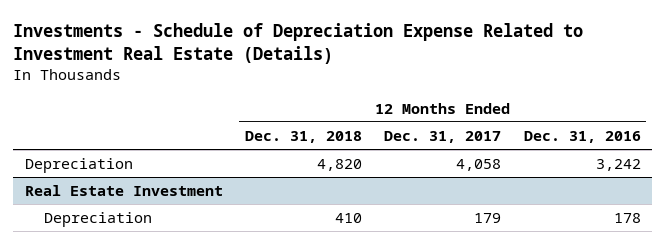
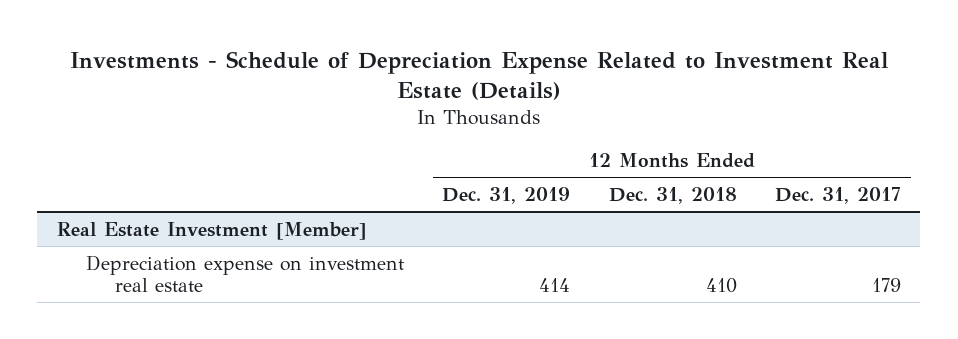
[523,130,641,143] Dec. 31, 2016 -> none
none -> [442,186,571,204] Dec. 31, 2019
[24,157,133,173] Depreciation -> none
[24,184,223,196] Real Estate Investment -> [56,221,367,240] Real Estate Investment [Member]
[44,211,153,227] Depreciation -> [86,254,405,293] Depreciation expense on investment real estate

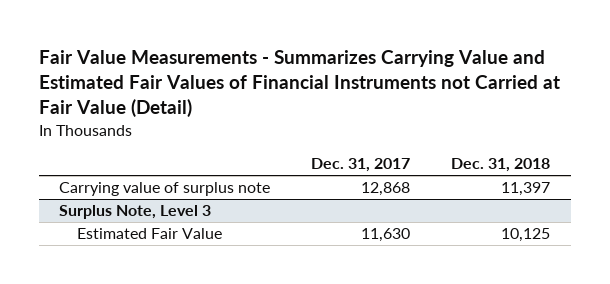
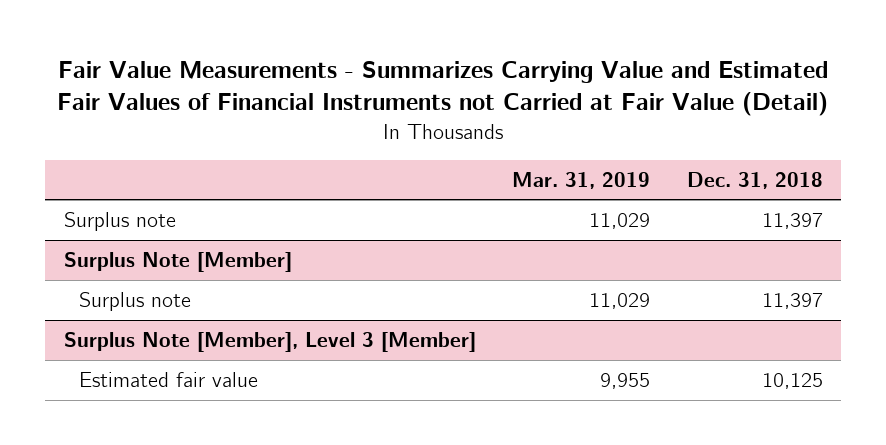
[311,158,411,173] Dec. 31, 2017 -> none
none -> [512,171,651,189] Mar. 31, 2019
[59,182,271,197] Carrying value of surplus note -> [63,212,176,232] Surplus note
none -> [63,252,292,273] Surplus Note [Member]
none -> [78,292,191,312] Surplus note
[59,205,212,220] Surplus Note, Level 3 -> [63,332,476,353] Surplus Note [Member], Level 3 [Member]
[77,228,223,240] Estimated Fair Value -> [78,372,258,388] Estimated fair value

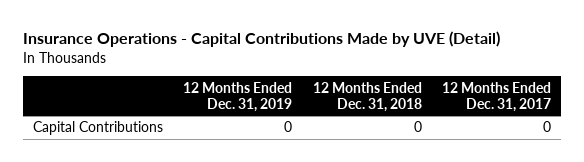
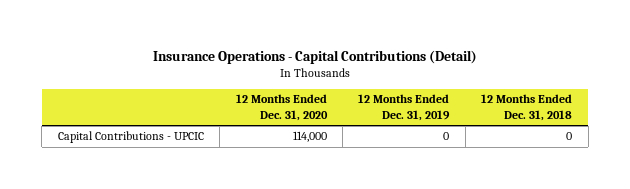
[22,31,500,48] Insurance Operations - Capital Contributions Made by UVE (Detail) -> [152,49,477,64] Insurance Operations - Capital Contributions (Detail)
[442,81,552,112] 12 Months Ended Dec. 31, 2017 -> none
none -> [235,94,328,121] 12 Months Ended Dec. 31, 2020
[32,121,163,136] Capital Contributions -> [57,131,204,144] Capital Contributions - UPCIC

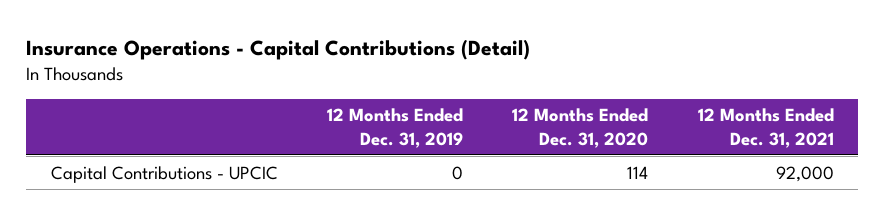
[481,94,573,121] 12 Months Ended Dec. 31, 2018 -> none
none -> [697,108,834,148] 12 Months Ended Dec. 31, 2021
[292,131,327,143] 114,000 -> [627,165,649,179] 114

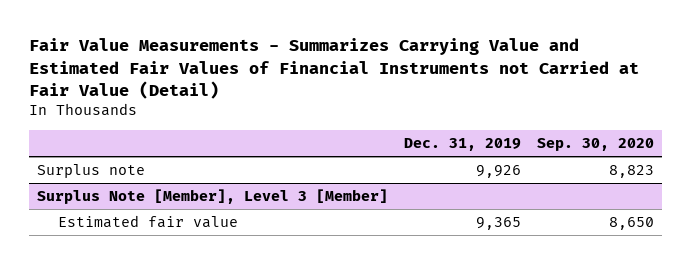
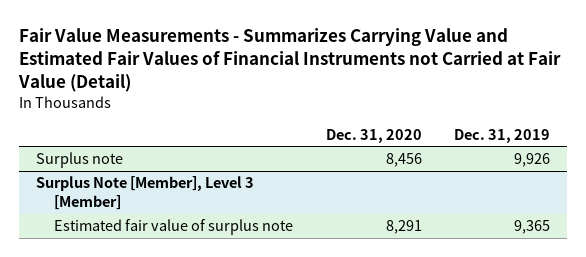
[536,138,654,152] Sep. 30, 2020 -> none
none -> [325,128,422,143] Dec. 31, 2020
[57,215,238,229] Estimated fair value -> [54,219,294,236] Estimated fair value of surplus note

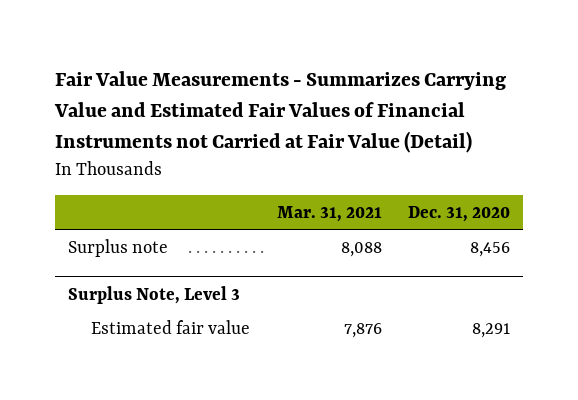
[454,128,551,143] Dec. 31, 2019 -> none
none -> [276,205,382,222] Mar. 31, 2021
[35,176,254,211] Surplus Note [Member], Level 3 [Member] -> [68,285,241,304] Surplus Note, Level 3
[54,219,294,236] Estimated fair value of surplus note -> [91,319,251,334] Estimated fair value

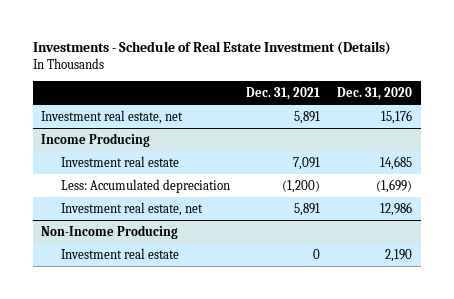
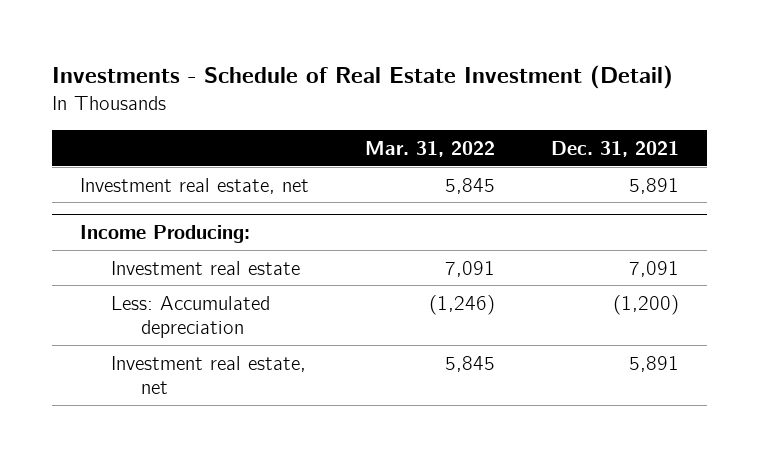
[32,40,391,55] Investments - Schedule of Real Estate Investment (Details) -> [52,65,674,90] Investments - Schedule of Real Estate Investment (Detail)
[337,86,413,100] Dec. 31, 2020 -> none
none -> [364,141,495,158] Mar. 31, 2022
[41,132,151,147] Income Producing -> [80,225,251,244] Income Producing:
[41,224,179,239] Non-Income Producing -> none
[60,247,179,259] Investment real estate -> none

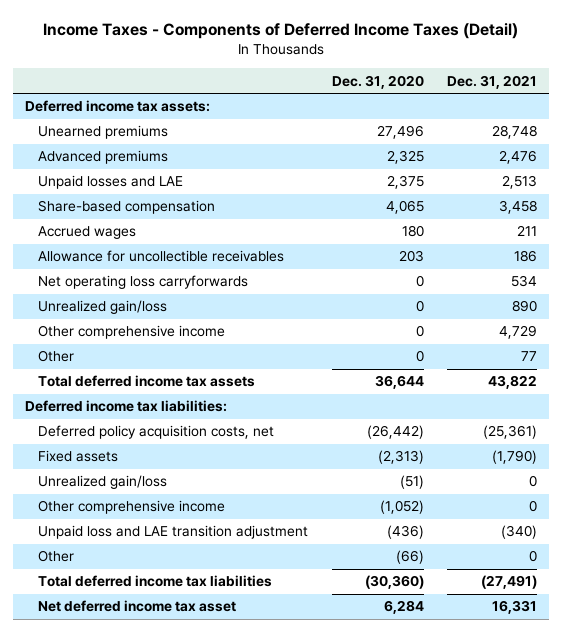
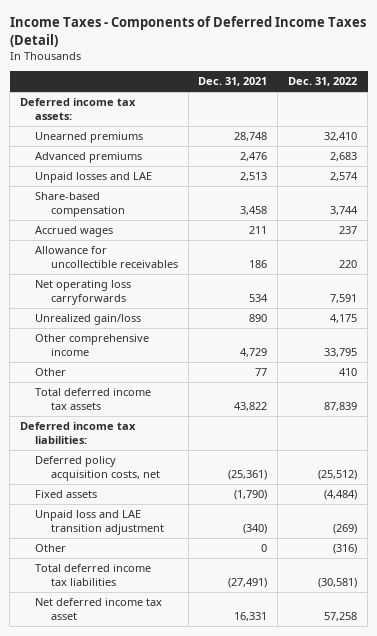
[331,74,424,89] Dec. 31, 2020 -> none
none -> [288,77,358,87] Dec. 31, 2022
[38,475,168,490] Unrealized gain/loss -> none
[38,500,226,515] Other comprehensive income -> none

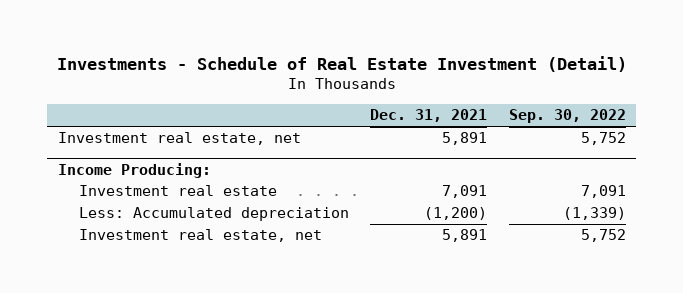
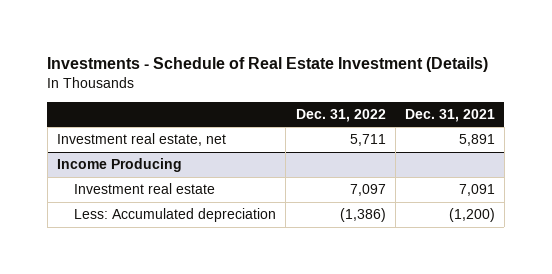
[56,55,627,72] Investments - Schedule of Real Estate Investment (Detail) -> [47,56,489,72] Investments - Schedule of Real Estate Investment (Details)
[508,109,626,124] Sep. 30, 2022 -> none
none -> [295,108,386,122] Dec. 31, 2022
[57,162,211,178] Income Producing: -> [56,158,182,173] Income Producing
[78,229,322,243] Investment real estate, net -> none

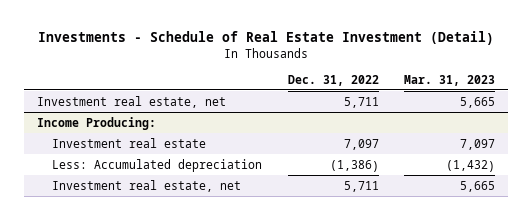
[47,56,489,72] Investments - Schedule of Real Estate Investment (Details) -> [38,31,495,46] Investments - Schedule of Real Estate Investment (Detail)
[404,108,495,122] Dec. 31, 2021 -> none
none -> [404,74,496,86] Mar. 31, 2023
[56,158,182,173] Income Producing -> [37,116,157,130] Income Producing:
none -> [52,179,242,192] Investment real estate, net

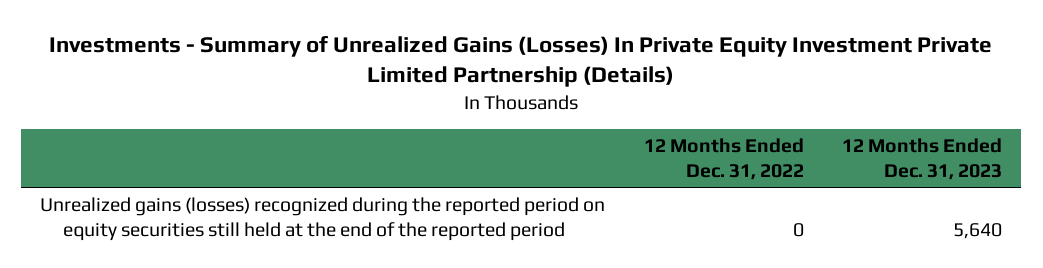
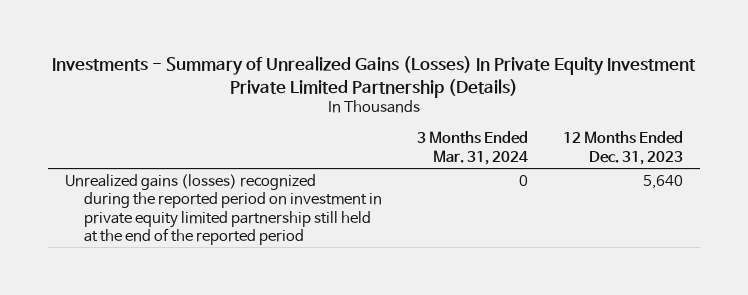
[643,137,804,180] 12 Months Ended Dec. 31, 2022 -> none
none -> [417,131,529,166] 3 Months Ended Mar. 31, 2024
[40,197,606,242] Unrealized gains (losses) recognized during the reported period on equity securities still held at the end of the reported period -> [64,173,383,246] Unrealized gains (losses) recognized during the reported period on investment in private equity limited partnership still held at the end of the reported period

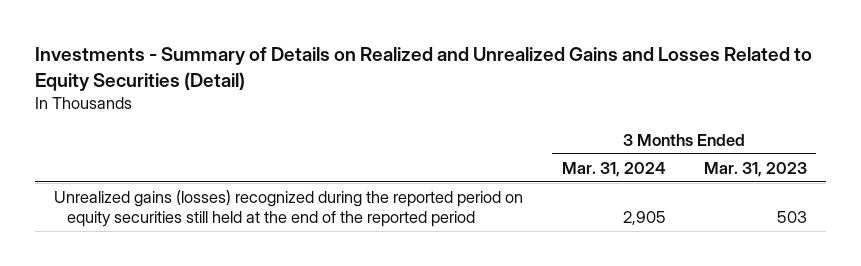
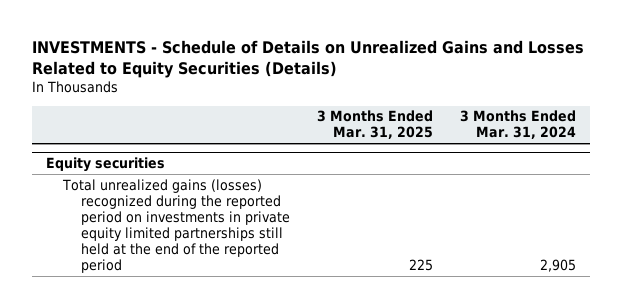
[35,46,813,91] Investments - Summary of Details on Realized and Unrealized Gains and Losses Related to Equity Securities (Detail) -> [32,40,585,79] INVESTMENTS - Schedule of Details on Unrealized Gains and Losses Related to Equity Securities (Details)
[703,161,807,177] Mar. 31, 2023 -> none
none -> [317,110,434,140] 3 Months Ended Mar. 31, 2025
none -> [46,156,166,172] Equity securities
[54,190,524,227] Unrealized gains (losses) recognized during the reported period on equity securities still held at the end of the reported period -> [62,178,290,274] Total unrealized gains (losses) recognized during the reported period on investments in private equity limited partnerships still held at the end of the reported period

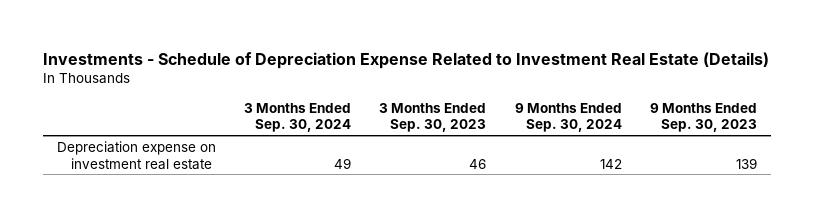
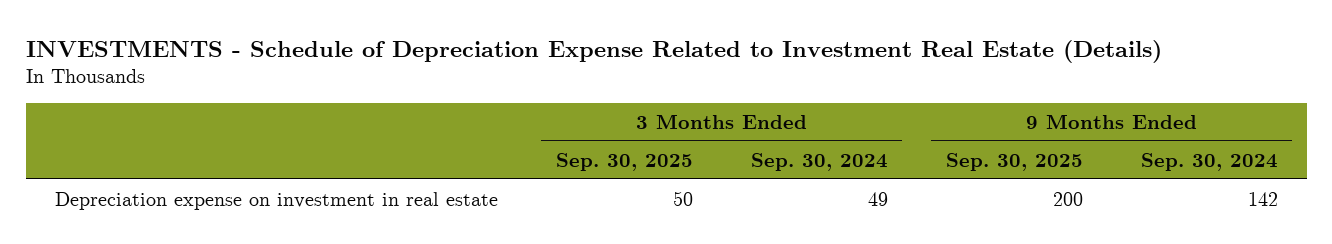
[43,51,770,69] Investments - Schedule of Depreciation Expense Related to Investment Real Estate (Details) -> [25,39,1162,63] INVESTMENTS - Schedule of Depreciation Expense Related to Investment Real Estate (Details)
[379,102,487,133] 3 Months Ended Sep. 30, 2023 -> none
[649,102,757,133] 9 Months Ended Sep. 30, 2023 -> none
none -> [555,152,693,171] Sep. 30, 2025
none -> [945,152,1083,171] Sep. 30, 2025
[57,140,217,170] Depreciation expense on investment real estate -> [54,191,498,210] Depreciation expense on investment in real estate

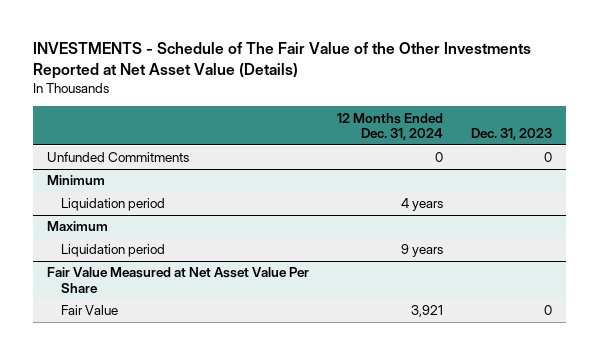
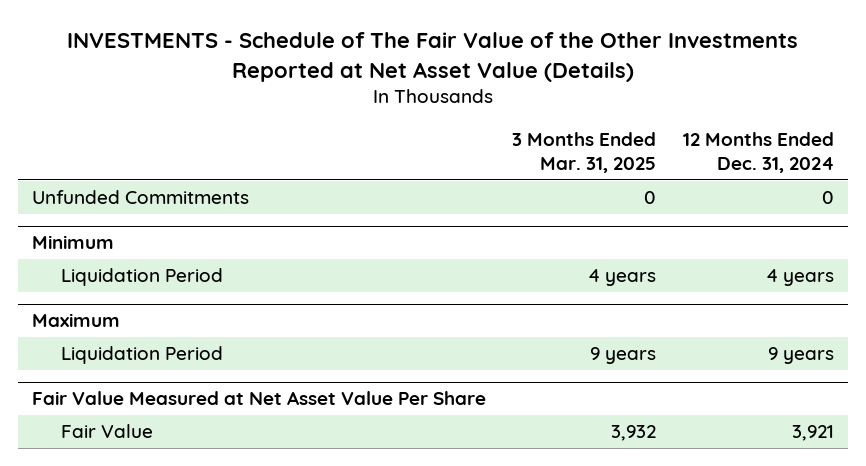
[471,128,553,141] Dec. 31, 2023 -> none
none -> [512,131,657,174] 3 Months Ended Mar. 31, 2025
[61,198,166,212] Liquidation period -> [61,268,224,287] Liquidation Period
[61,244,166,258] Liquidation period -> [61,346,224,365] Liquidation Period

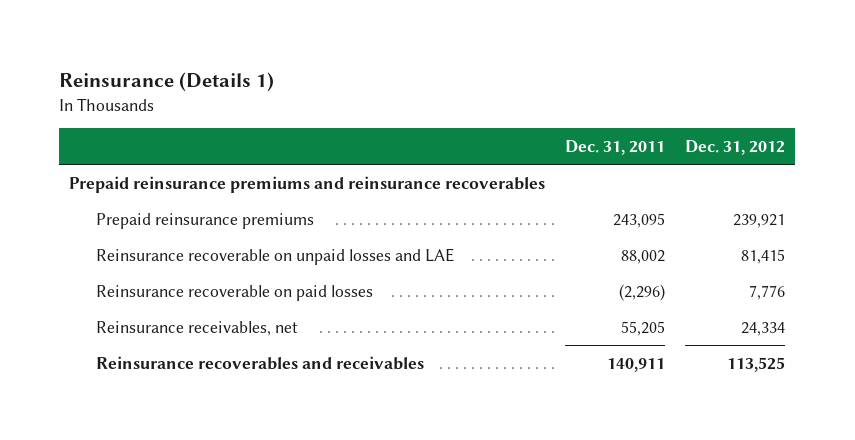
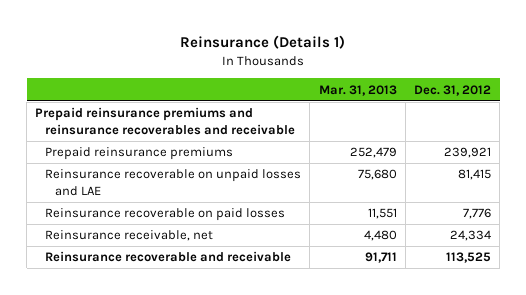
[565,140,666,156] Dec. 31, 2011 -> none
none -> [318,84,397,96] Mar. 31, 2013
[69,175,546,193] Prepaid reinsurance premiums and reinsurance recoverables -> [35,107,296,136] Prepaid reinsurance premiums and reinsurance recoverables and receivable
[95,320,298,336] Reinsurance receivables, net -> [45,230,214,242] Reinsurance receivable, net
[95,355,424,370] Reinsurance recoverables and receivables -> [45,251,292,263] Reinsurance recoverable and receivable

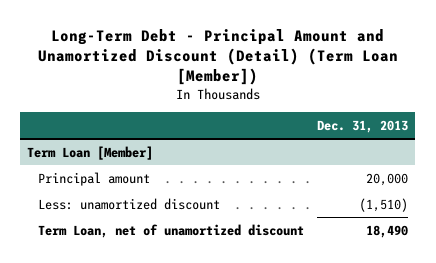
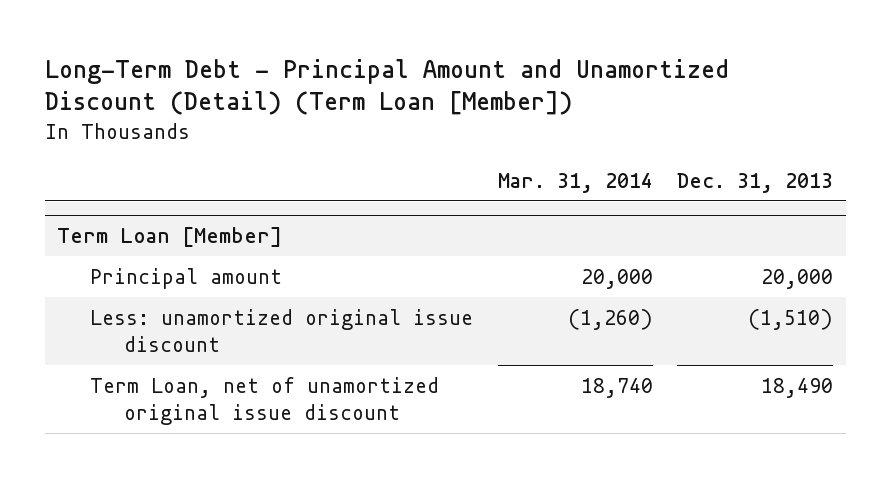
none -> [497,172,653,193] Mar. 31, 2014
[37,197,220,210] Less: unamortized discount -> [90,308,474,352] Less: unamortized original issue discount
[37,223,304,238] Term Loan, net of unamortized discount -> [90,376,440,425] Term Loan, net of unamortized original issue discount

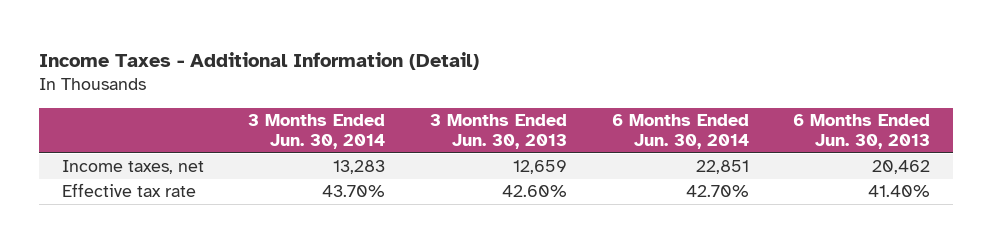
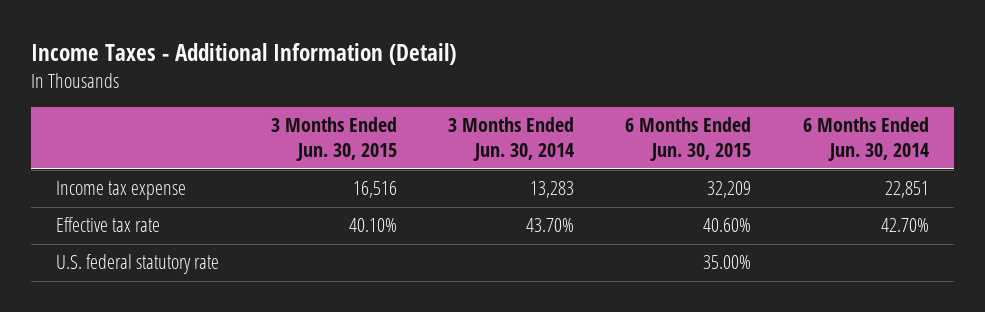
[429,114,567,150] 3 Months Ended Jun. 30, 2013 -> none
[793,114,931,150] 6 Months Ended Jun. 30, 2013 -> none
none -> [270,117,397,162] 3 Months Ended Jun. 30, 2015
none -> [625,117,752,162] 6 Months Ended Jun. 30, 2015
[61,160,204,175] Income taxes, net -> [56,181,187,201] Income tax expense
none -> [56,254,220,275] U.S. federal statutory rate

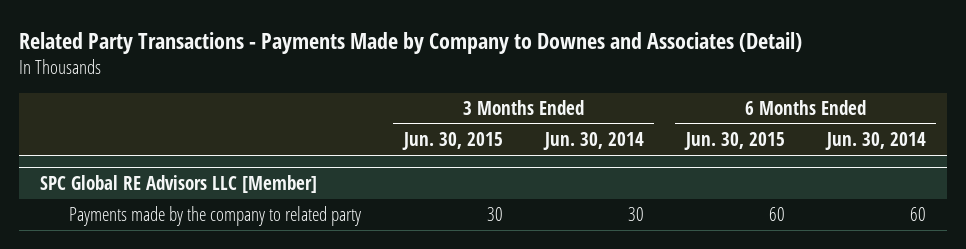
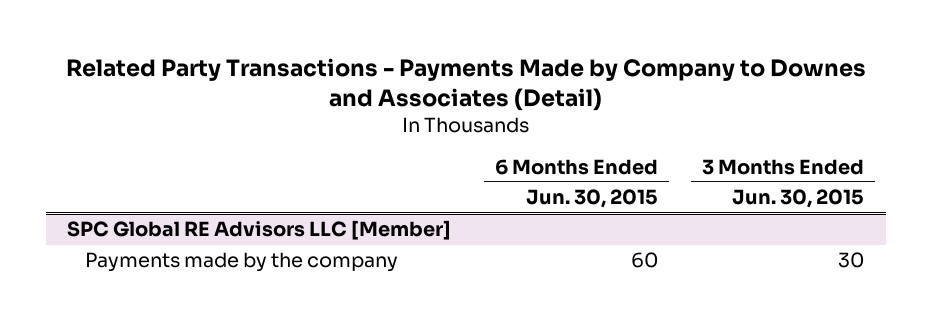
[542,132,644,151] Jun. 30, 2014 -> none
[824,132,926,151] Jun. 30, 2014 -> none
[69,206,362,227] Payments made by the company to related party -> [85,252,399,273] Payments made by the company

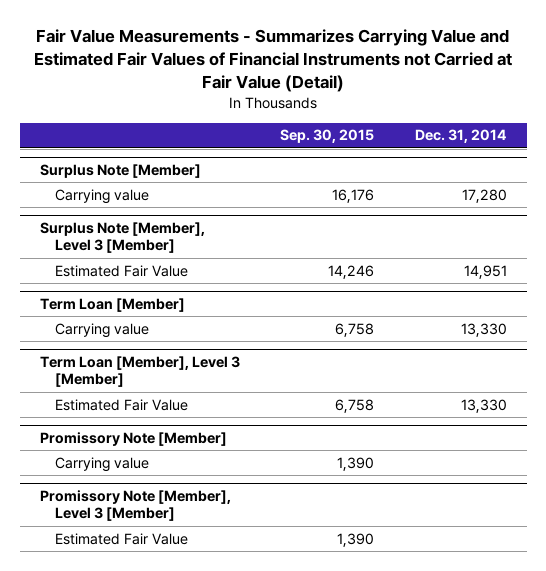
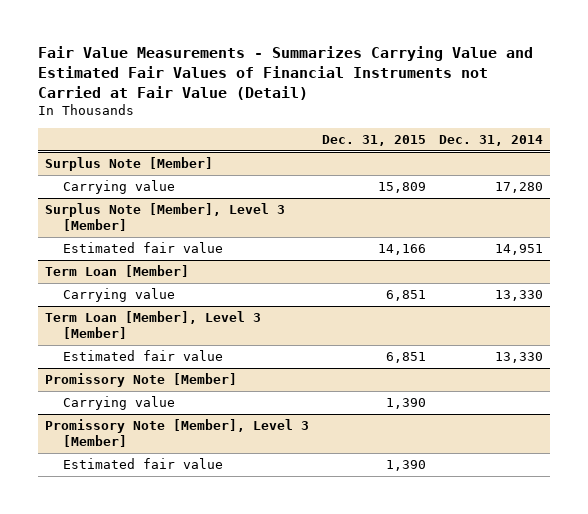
[280,129,375,144] Sep. 30, 2015 -> none
none -> [322,135,427,147] Dec. 31, 2015
[54,264,188,277] Estimated Fair Value -> [62,242,223,254] Estimated fair value
[54,398,188,411] Estimated Fair Value -> [62,350,223,362] Estimated fair value
[54,532,188,545] Estimated Fair Value -> [62,458,223,470] Estimated fair value

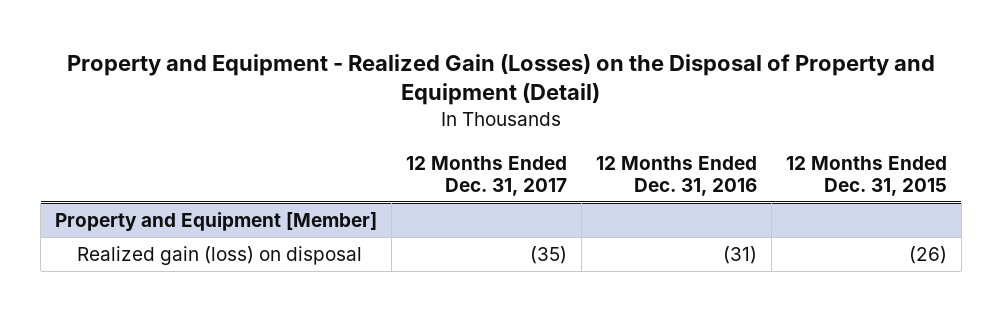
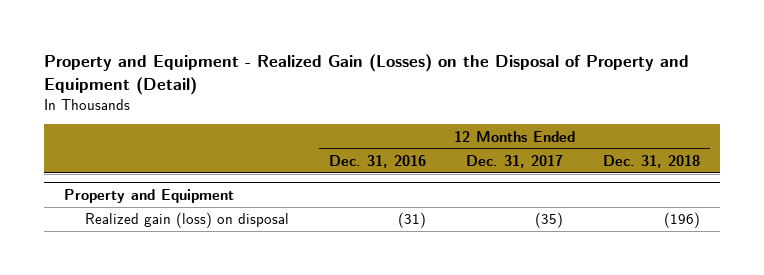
[785,155,947,196] 12 Months Ended Dec. 31, 2015 -> none
none -> [602,154,700,168] Dec. 31, 2018
[55,212,378,232] Property and Equipment [Member] -> [63,188,234,203] Property and Equipment

